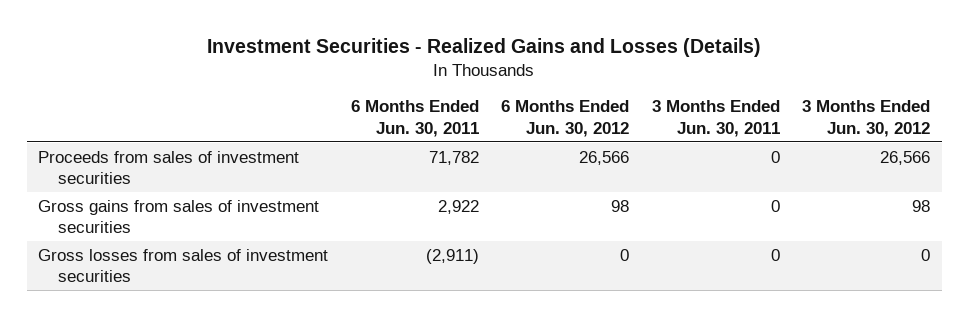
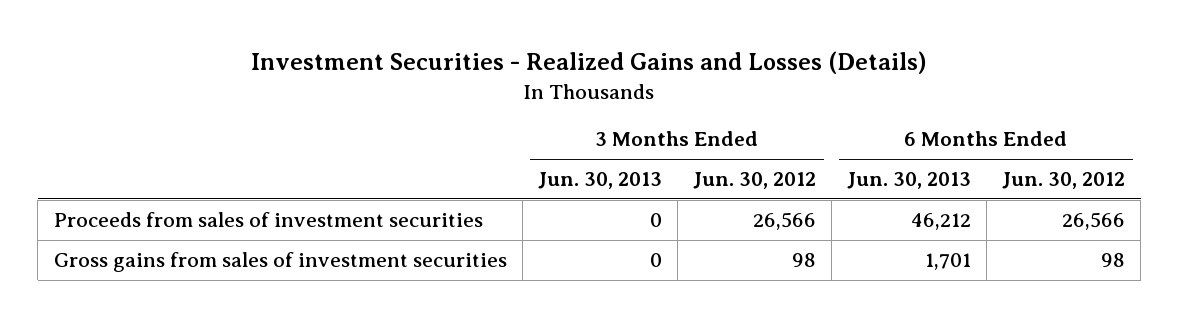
[350,100,479,137] 6 Months Ended Jun. 30, 2011 -> none
[651,100,780,137] 3 Months Ended Jun. 30, 2011 -> none
none -> [537,172,662,190] Jun. 30, 2013
none -> [847,172,972,190] Jun. 30, 2013
[38,248,329,283] Gross losses from sales of investment securities -> none

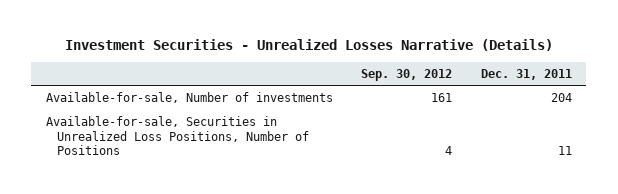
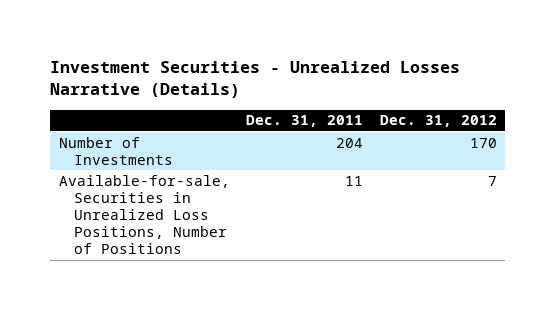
[361,68,453,81] Sep. 30, 2012 -> none
none -> [380,115,498,128] Dec. 31, 2012
[45,92,333,104] Available-for-sale, Number of investments -> [58,136,174,165] Number of Investments

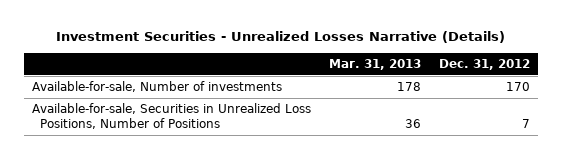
[246,115,364,128] Dec. 31, 2011 -> none
none -> [328,58,421,70] Mar. 31, 2013
[58,136,174,165] Number of Investments -> [32,81,283,93] Available-for-sale, Number of investments

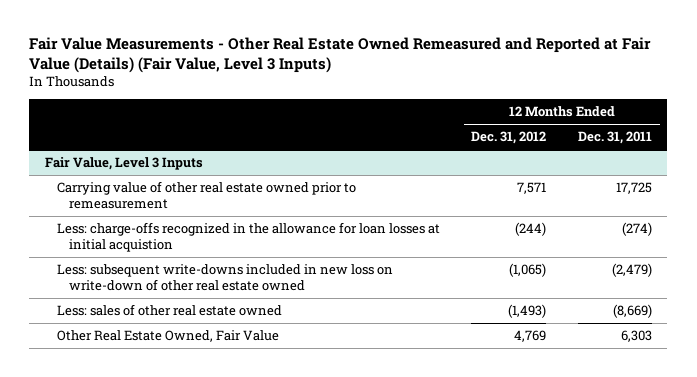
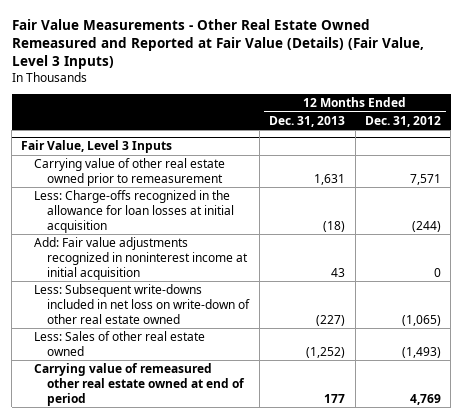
[577,131,652,145] Dec. 31, 2011 -> none
none -> [269,115,346,127] Dec. 31, 2013
[57,222,441,253] Less: charge-offs recognized in the allowance for loan losses at initial acquistion -> [34,190,235,233] Less: Charge-offs recognized in the allowance for loan losses at initial acquisition
none -> [34,237,249,280] Add: Fair value adjustments recognized in noninterest income at initial acquisition
[57,264,394,292] Less: subsequent write-downs included in new loss on write-down of other real estate owned -> [34,284,251,324] Less: Subsequent write-downs included in net loss on write-down of other real estate owned
[57,304,283,317] Less: sales of other real estate owned -> [34,331,206,356] Less: Sales of other real estate owned
[57,330,280,343] Other Real Estate Owned, Fair Value -> [34,363,246,406] Carrying value of remeasured other real estate owned at end of period

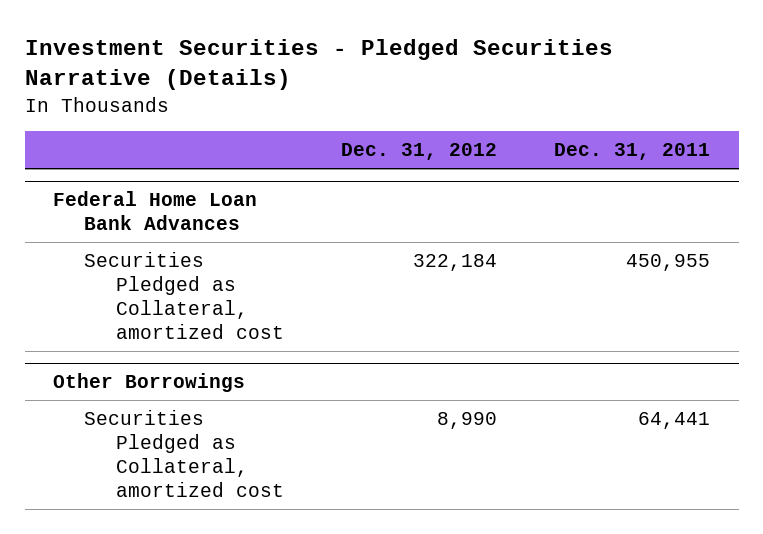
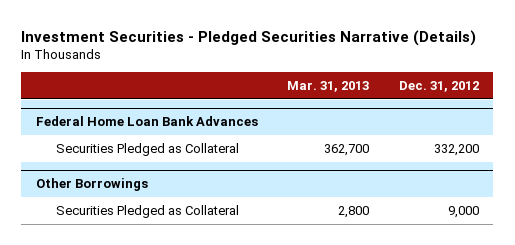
[554,143,711,161] Dec. 31, 2011 -> none
none -> [287,81,370,93] Mar. 31, 2013
[84,251,284,340] Securities Pledged as Collateral, amortized cost -> [55,142,239,156] Securities Pledged as Collateral
[412,253,497,271] 322,184 -> [433,143,479,156] 332,200
[84,409,284,498] Securities Pledged as Collateral, amortized cost -> [55,204,239,218] Securities Pledged as Collateral
[436,411,497,429] 8,990 -> [447,205,479,218] 9,000

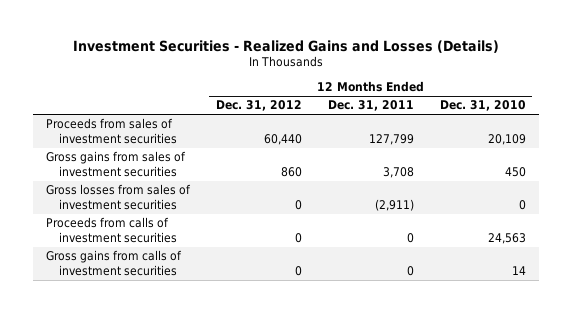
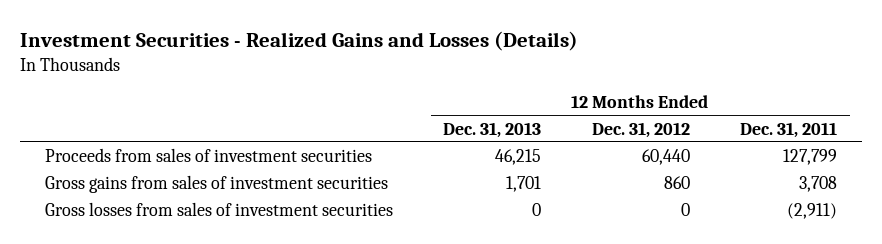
[439,100,526,112] Dec. 31, 2010 -> none
none -> [443,121,542,138] Dec. 31, 2013
[45,217,178,243] Proceeds from calls of investment securities -> none
[45,250,182,276] Gross gains from calls of investment securities -> none

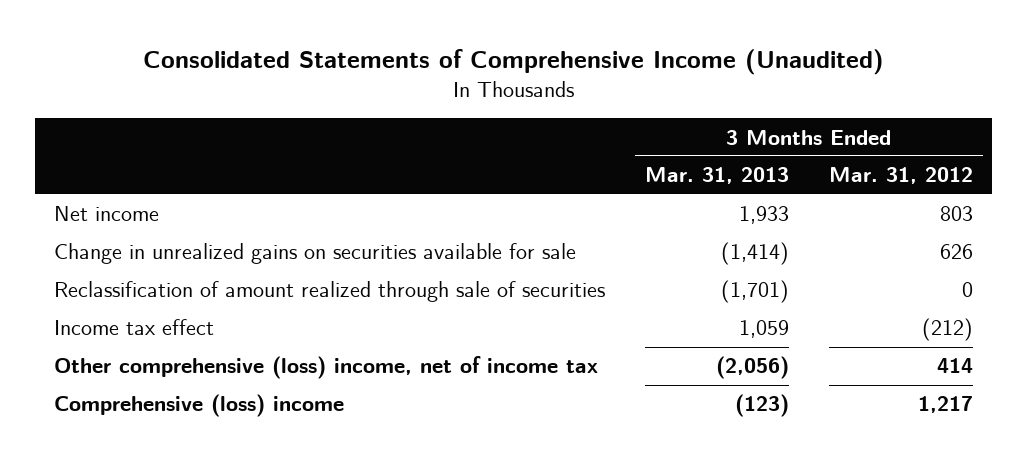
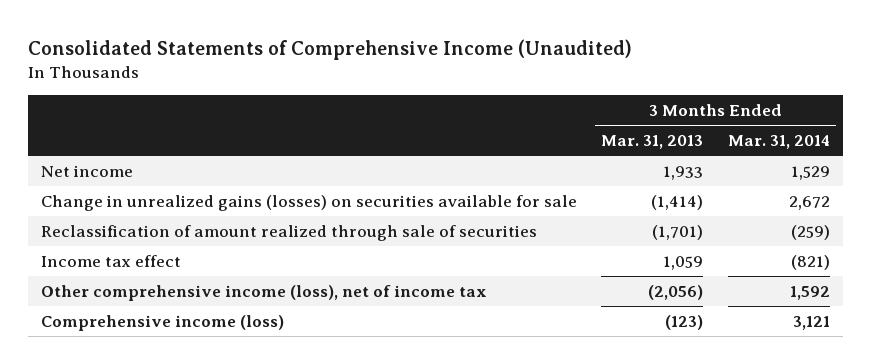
[828,167,973,185] Mar. 31, 2012 -> none
none -> [728,135,831,150] Mar. 31, 2014
[54,243,577,265] Change in unrealized gains on securities available for sale -> [40,194,577,211] Change in unrealized gains (losses) on securities available for sale
[54,356,599,380] Other comprehensive (loss) income, net of income tax -> [40,284,487,301] Other comprehensive income (loss), net of income tax
[54,394,345,418] Comprehensive (loss) income -> [40,314,284,331] Comprehensive income (loss)

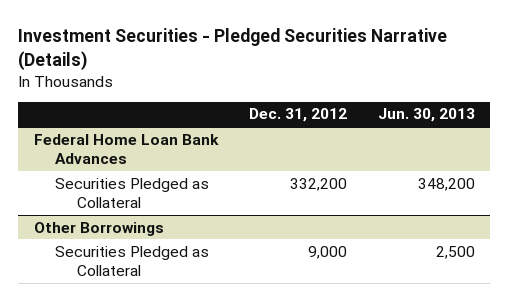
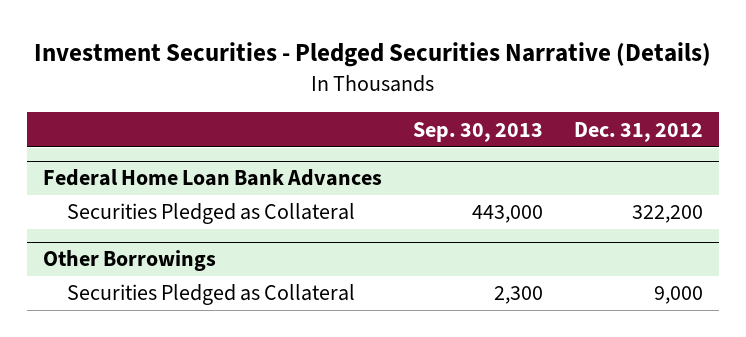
[377,108,475,123] Jun. 30, 2013 -> none
none -> [412,121,543,142] Sep. 30, 2013
[289,177,347,191] 332,200 -> [631,205,703,224] 322,200

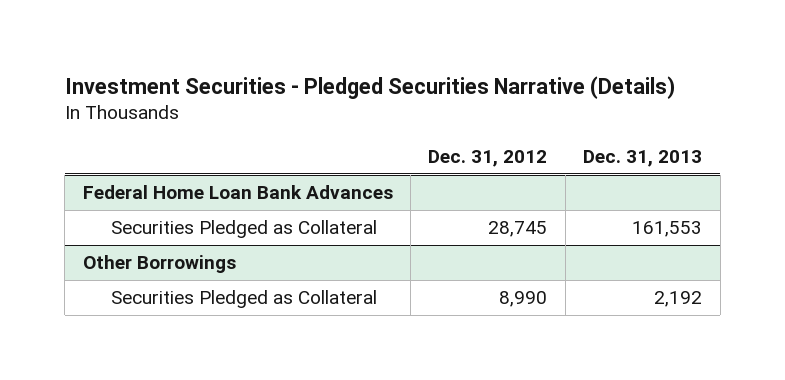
[412,121,543,142] Sep. 30, 2013 -> none
none -> [583,149,703,167] Dec. 31, 2013
[631,205,703,224] 322,200 -> [488,221,548,238] 28,745
[653,286,703,305] 9,000 -> [499,291,548,308] 8,990

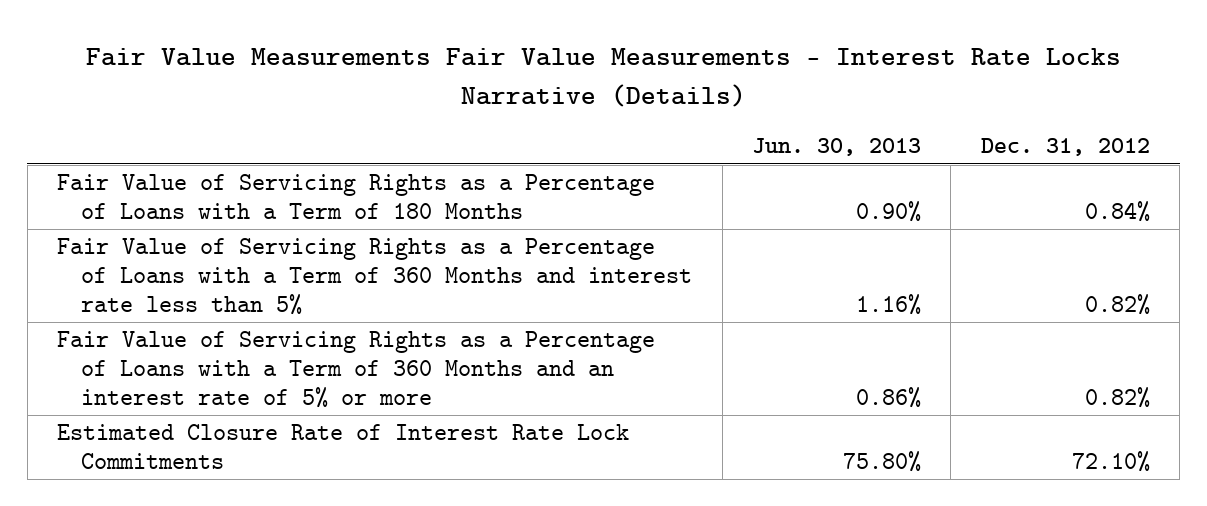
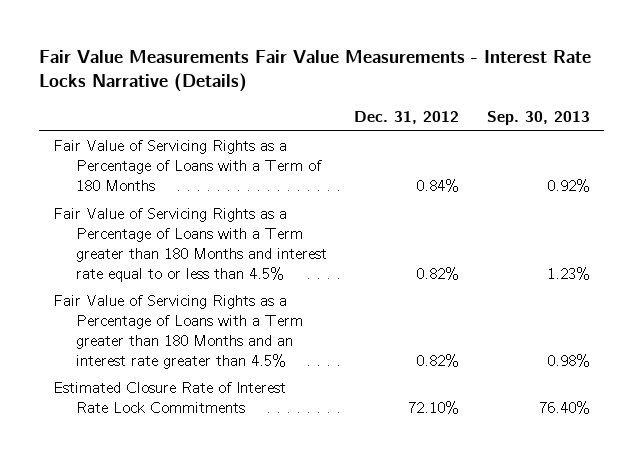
[752,138,922,157] Jun. 30, 2013 -> none
none -> [487,110,591,125] Sep. 30, 2013
[57,238,693,315] Fair Value of Servicing Rights as a Percentage of Loans with a Term of 360 Months and interest rate less than 5% -> [53,208,327,282] Fair Value of Servicing Rights as a Percentage of Loans with a Term greater than 180 Months and interest rate equal to or less than 4.5%
[57,331,656,408] Fair Value of Servicing Rights as a Percentage of Loans with a Term of 360 Months and an interest rate of 5% or more -> [53,295,303,369] Fair Value of Servicing Rights as a Percentage of Loans with a Term greater than 180 Months and an interest rate greater than 4.5%

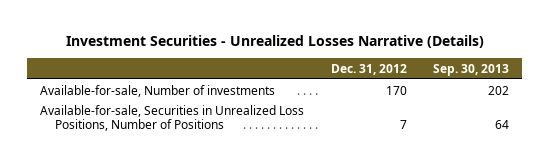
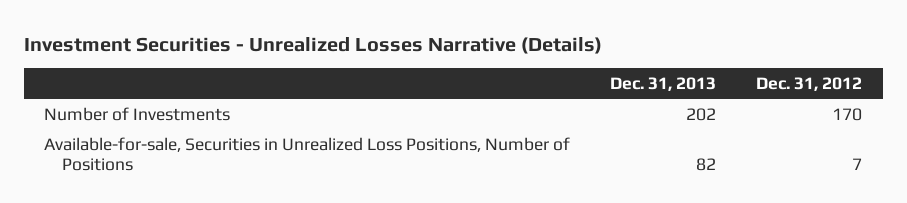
[432,63,509,76] Sep. 30, 2013 -> none
none -> [610,76,717,91] Dec. 31, 2013
[40,84,276,97] Available-for-sale, Number of investments -> [44,106,231,121] Number of Investments

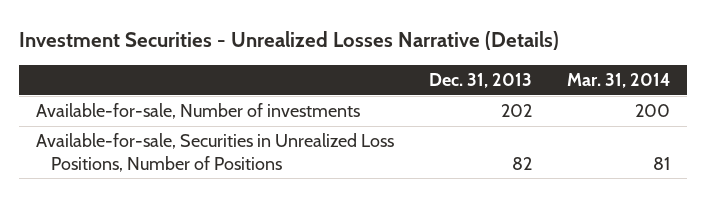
[756,76,863,91] Dec. 31, 2012 -> none
none -> [567,72,671,88] Mar. 31, 2014
[44,106,231,121] Number of Investments -> [36,103,361,120] Available-for-sale, Number of investments

